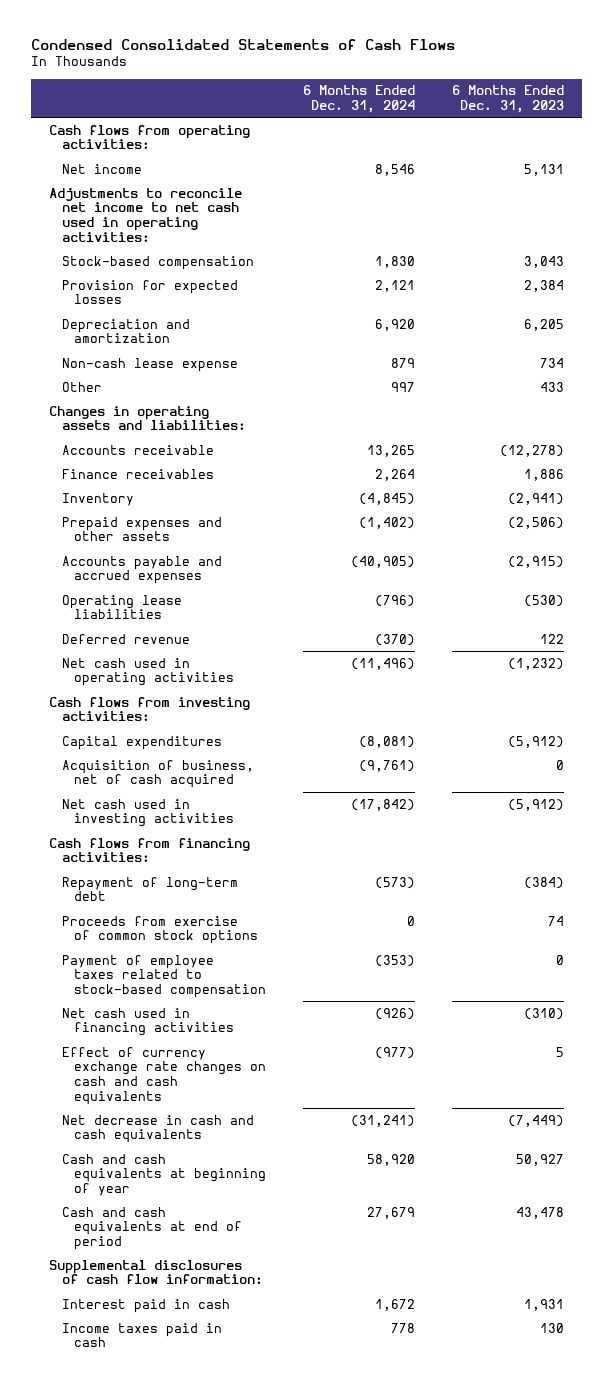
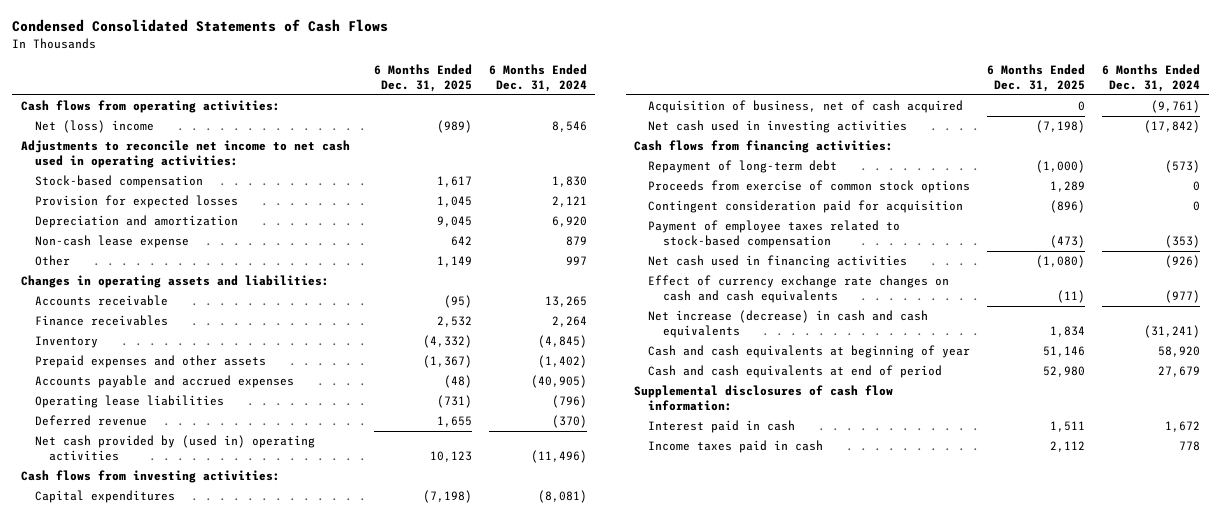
[451,85,564,113] 6 Months Ended Dec. 31, 2023 -> none
none -> [374,64,473,92] 6 Months Ended Dec. 31, 2025
[61,163,142,174] Net income -> [35,120,155,134] Net (loss) income
[61,657,235,687] Net cash used in operating activities -> [35,435,316,461] Net cash provided by (used in) operating activities
none -> [648,200,964,214] Contingent consideration paid for acquisition
[61,1114,254,1144] Net decrease in cash and cash equivalents -> [648,310,929,338] Net increase (decrease) in cash and cash equivalents

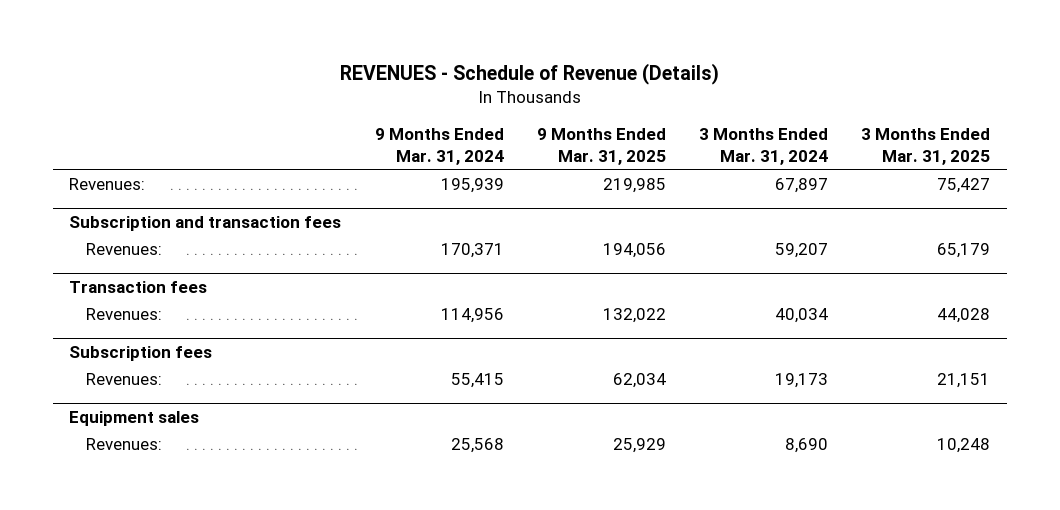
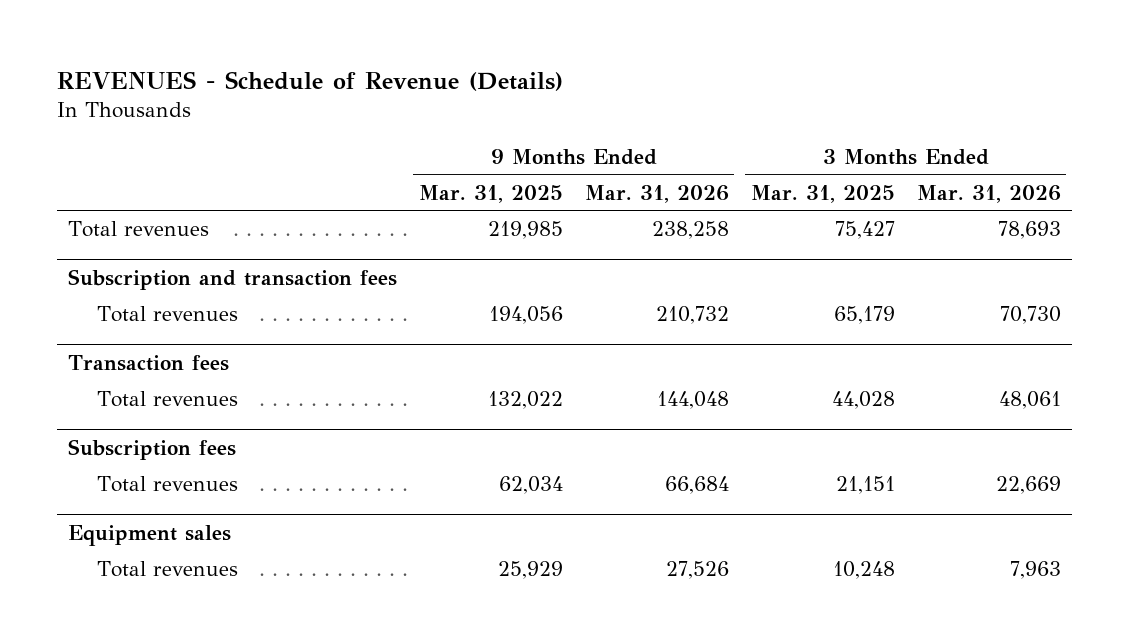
[374,127,504,165] 9 Months Ended Mar. 31, 2024 -> none
[699,127,829,165] 3 Months Ended Mar. 31, 2024 -> none
none -> [584,184,729,203] Mar. 31, 2026
none -> [916,184,1061,203] Mar. 31, 2026
[69,177,146,190] Revenues: -> [67,221,209,238] Total revenues
[85,242,162,255] Revenues: -> [97,306,239,323] Total revenues
[85,307,162,320] Revenues: -> [97,391,239,408] Total revenues
[85,372,162,385] Revenues: -> [97,476,239,493] Total revenues
[85,437,162,450] Revenues: -> [97,561,239,578] Total revenues

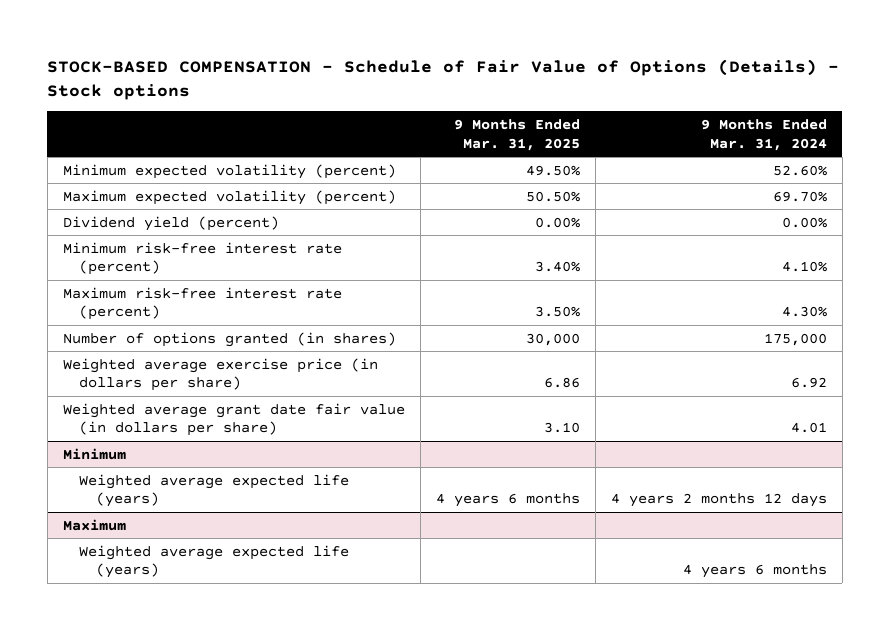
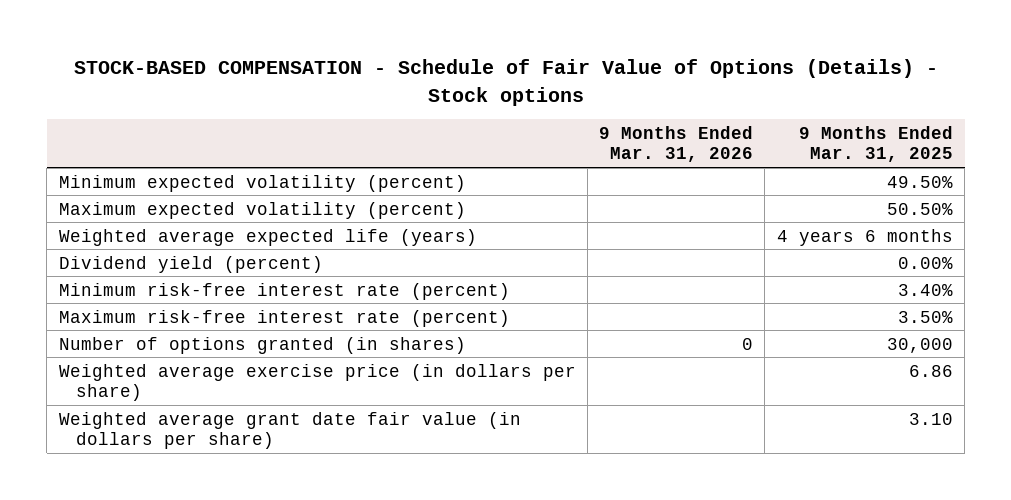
[700,118,827,151] 9 Months Ended Mar. 31, 2024 -> none
none -> [599,125,754,163] 9 Months Ended Mar. 31, 2026
none -> [58,228,477,246] Weighted average expected life (years)
[62,447,126,460] Minimum -> none
[79,473,350,508] Weighted average expected life (years) -> none
[62,518,126,531] Maximum -> none
[79,544,350,579] Weighted average expected life (years) -> none

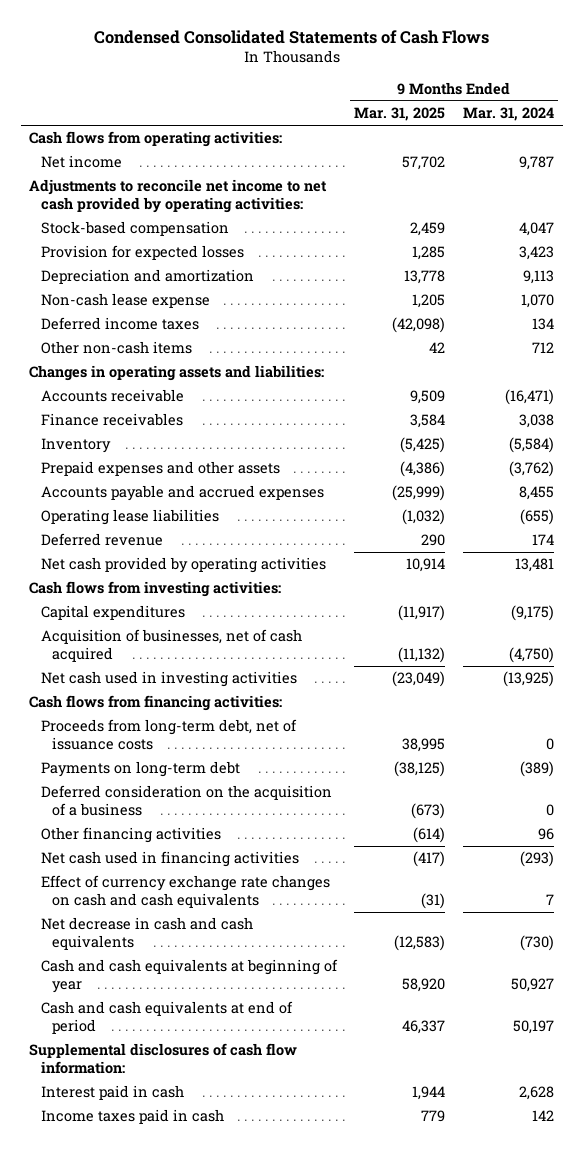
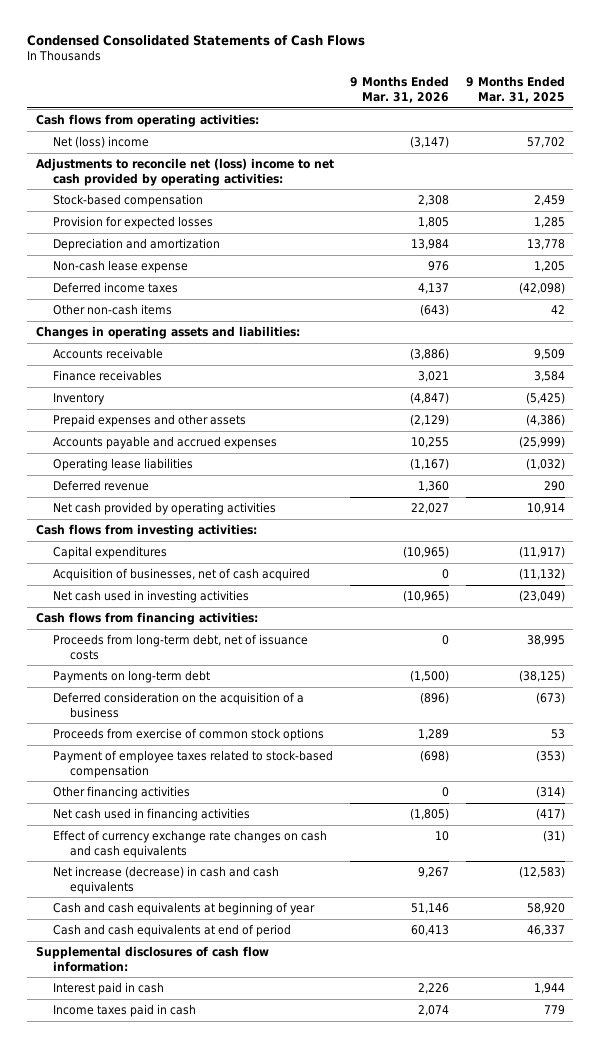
[462,107,554,122] Mar. 31, 2024 -> none
none -> [350,76,450,103] 9 Months Ended Mar. 31, 2026
[40,155,122,169] Net income -> [52,136,149,149] Net (loss) income
[29,179,328,214] Adjustments to reconcile net income to net cash provided by operating activities: -> [35,158,334,186] Adjustments to reconcile net (loss) income to net cash provided by operating activities:
none -> [52,728,324,742] Proceeds from exercise of common stock options
none -> [52,750,333,778] Payment of employee taxes related to stock-based compensation
[413,827,446,844] (614) -> [536,786,566,799] (314)
[40,917,253,951] Net decrease in cash and cash equivalents -> [52,866,279,894] Net increase (decrease) in cash and cash equivalents

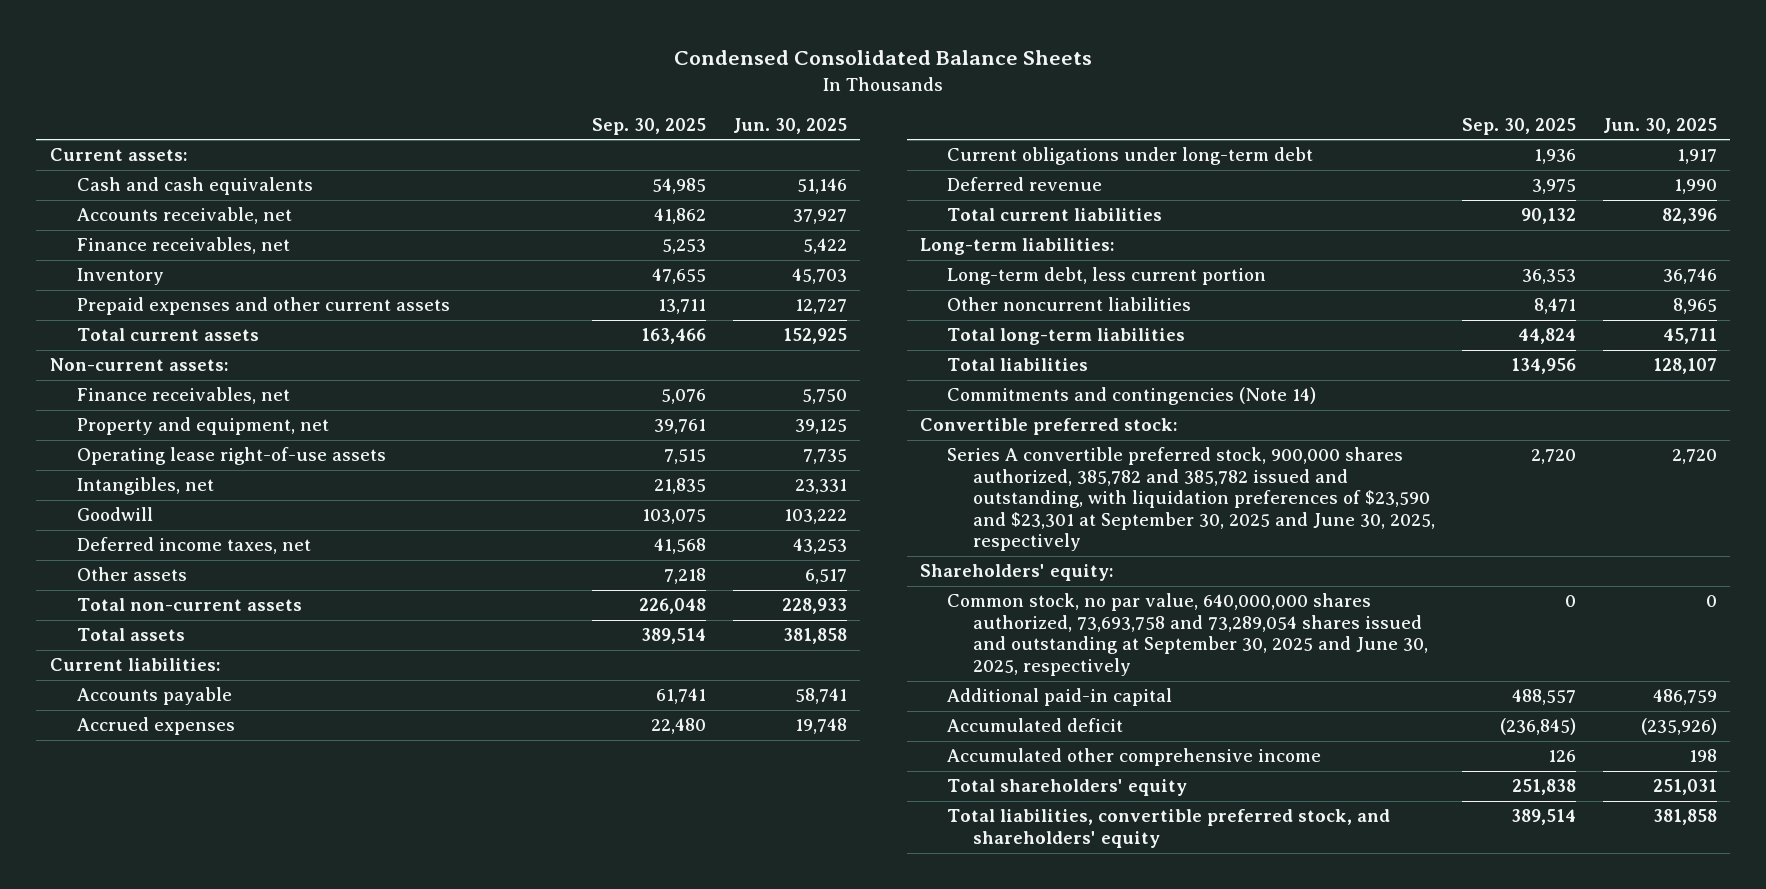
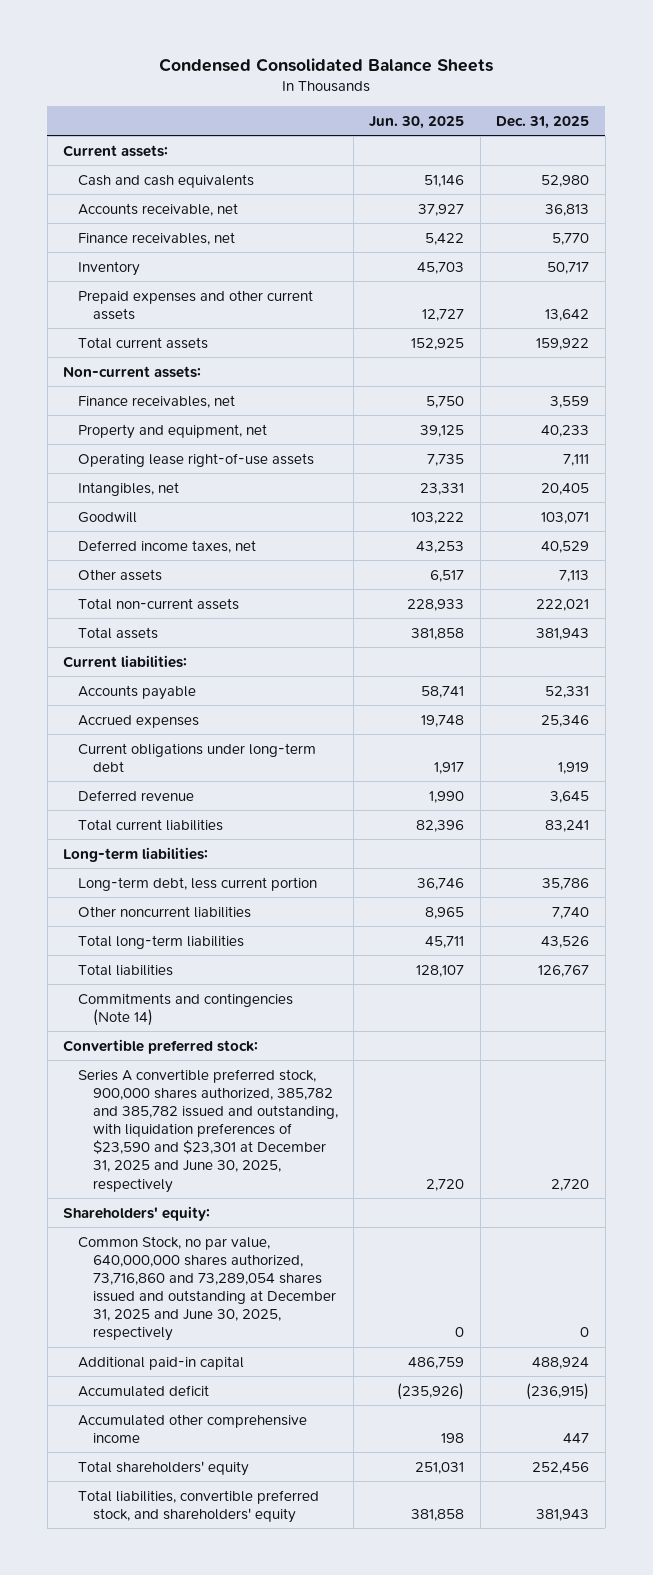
[591,117,706,135] Sep. 30, 2025 -> none
none -> [496,115,590,129] Dec. 31, 2025
[946,447,1436,552] Series A convertible preferred stock, 900,000 shares authorized, 385,782 and 385,782 issued and outstanding, with liquidation preferences of $23,590 and $23,301 at September 30, 2025 and June 30, 2025, respectively -> [77,1068,338,1193] Series A convertible preferred stock, 900,000 shares authorized, 385,782 and 385,782 issued and outstanding, with liquidation preferences of $23,590 and $23,301 at December 31, 2025 and June 30, 2025, respectively
[946,593,1429,676] Common stock, no par value, 640,000,000 shares authorized, 73,693,758 and 73,289,054 shares issued and outstanding at September 30, 2025 and June 30, 2025, respectively -> [77,1235,336,1342] Common Stock, no par value, 640,000,000 shares authorized, 73,716,860 and 73,289,054 shares issued and outstanding at December 31, 2025 and June 30, 2025, respectively

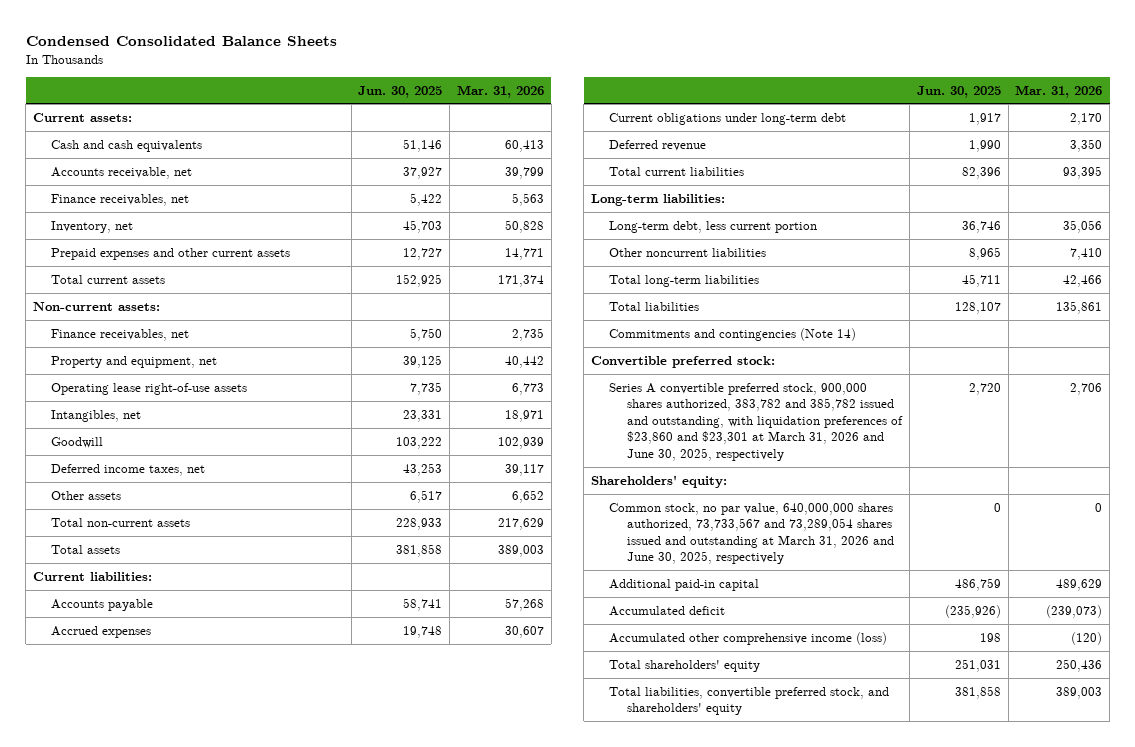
[496,115,590,129] Dec. 31, 2025 -> none
none -> [456,84,544,98] Mar. 31, 2026
[77,260,140,276] Inventory -> [50,220,133,233] Inventory, net
[77,1068,338,1193] Series A convertible preferred stock, 900,000 shares authorized, 385,782 and 385,782 issued and outstanding, with liquidation preferences of $23,590 and $23,301 at December 31, 2025 and June 30, 2025, respectively -> [609,382,904,461] Series A convertible preferred stock, 900,000 shares authorized, 383,782 and 385,782 issued and outstanding, with liquidation preferences of $23,860 and $23,301 at March 31, 2026 and June 30, 2025, respectively
[77,1235,336,1342] Common Stock, no par value, 640,000,000 shares authorized, 73,716,860 and 73,289,054 shares issued and outstanding at December 31, 2025 and June 30, 2025, respectively -> [609,502,895,565] Common stock, no par value, 640,000,000 shares authorized, 73,733,567 and 73,289,054 shares issued and outstanding at March 31, 2026 and June 30, 2025, respectively
[77,1413,307,1443] Accumulated other comprehensive income -> [609,631,888,645] Accumulated other comprehensive income (loss)

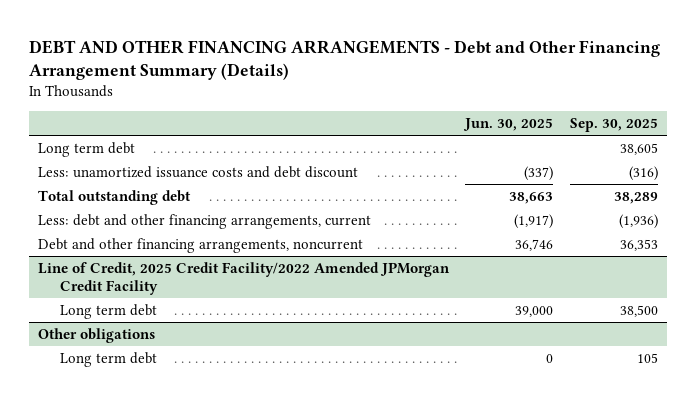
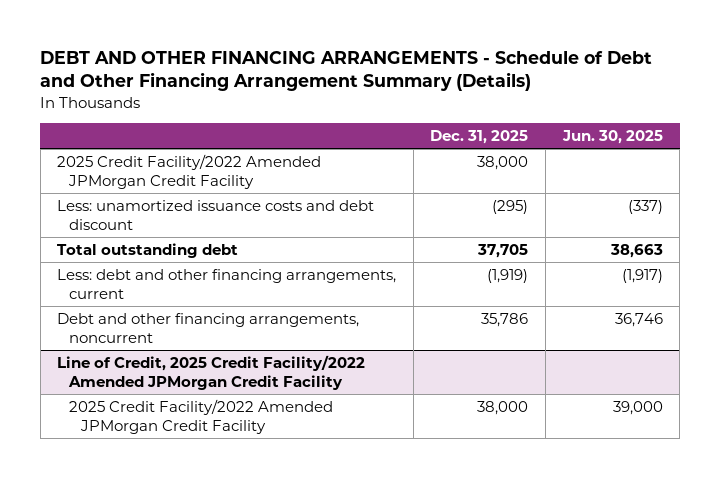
[29,39,661,81] DEBT AND OTHER FINANCING ARRANGEMENTS - Debt and Other Financing Arrangement Summary (Details) -> [40,50,653,92] DEBT AND OTHER FINANCING ARRANGEMENTS - Schedule of Debt and Other Financing Arrangement Summary (Details)
[570,118,659,133] Sep. 30, 2025 -> none
none -> [430,129,529,144] Dec. 31, 2025
[37,141,135,157] Long term debt -> [57,153,322,189] 2025 Credit Facility/2022 Amended JPMorgan Credit Facility
[37,327,155,343] Other obligations -> none
[60,351,158,367] Long term debt -> none
[60,303,158,319] Long term debt -> [69,398,334,434] 2025 Credit Facility/2022 Amended JPMorgan Credit Facility

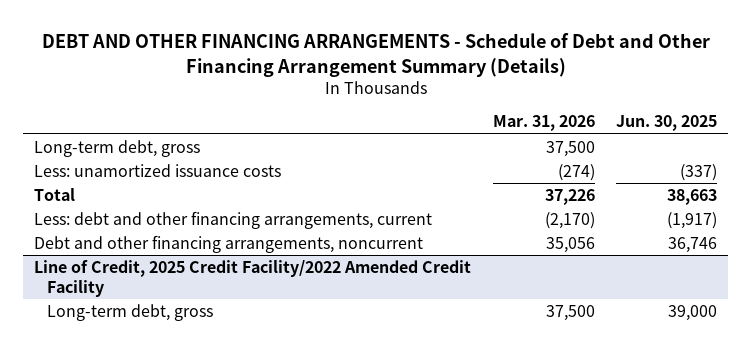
[430,129,529,144] Dec. 31, 2025 -> none
none -> [492,115,595,132] Mar. 31, 2026
[57,153,322,189] 2025 Credit Facility/2022 Amended JPMorgan Credit Facility -> [34,139,201,157] Long-term debt, gross
[57,199,375,230] Less: unamortized issuance costs and debt discount -> [34,163,282,177] Less: unamortized issuance costs
[57,242,239,258] Total outstanding debt -> [34,187,76,201] Total
[57,354,366,390] Line of Credit, 2025 Credit Facility/2022 Amended JPMorgan Credit Facility -> [34,259,472,297] Line of Credit, 2025 Credit Facility/2022 Amended Credit Facility
[69,398,334,434] 2025 Credit Facility/2022 Amended JPMorgan Credit Facility -> [46,303,213,321] Long-term debt, gross

